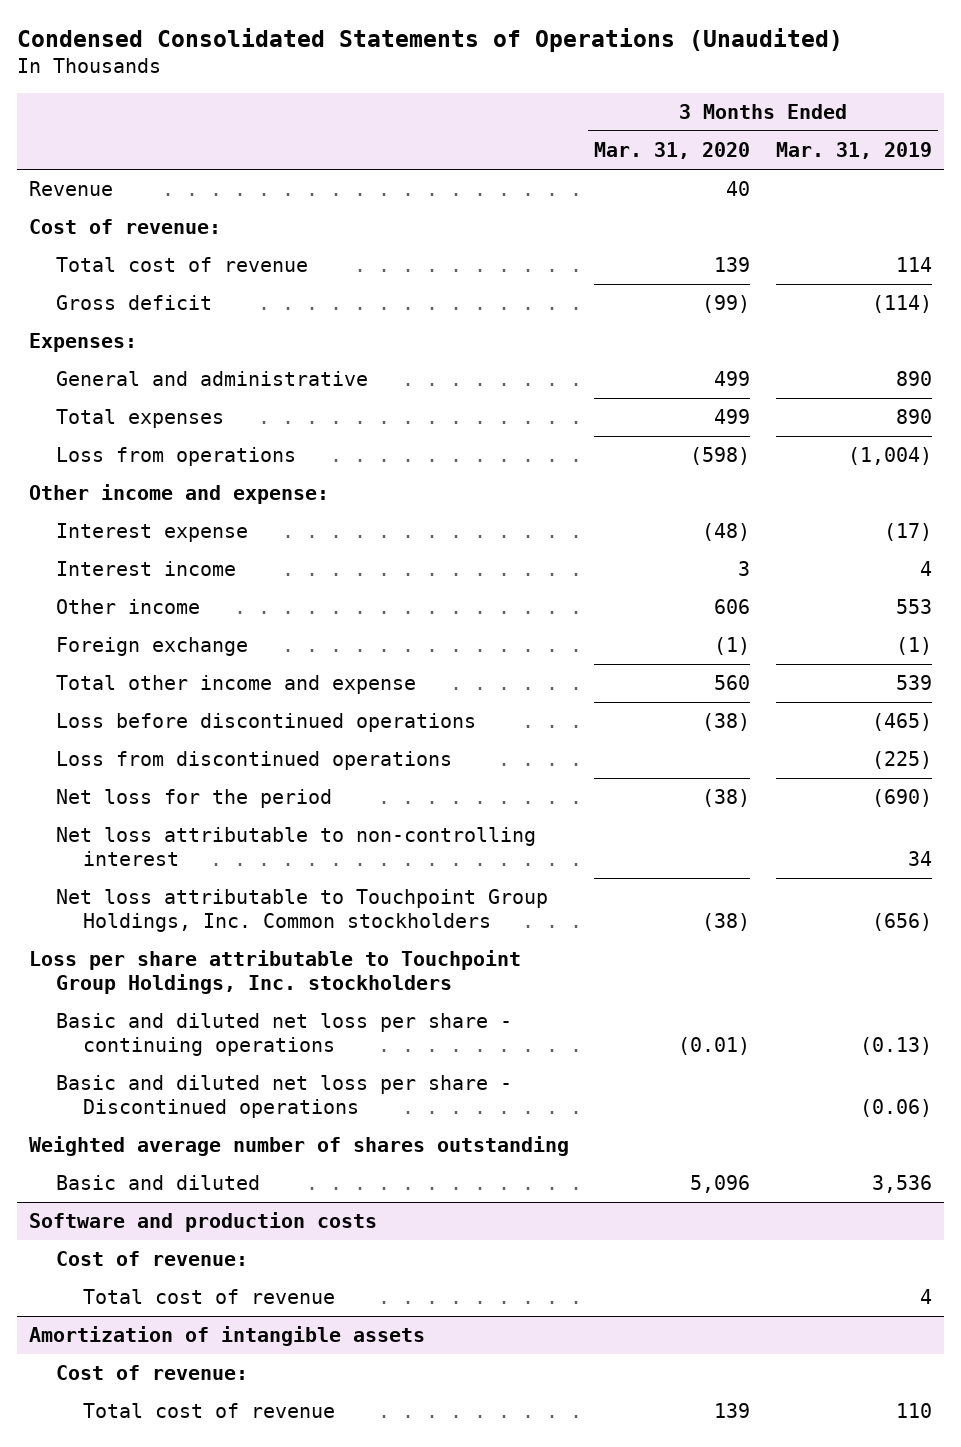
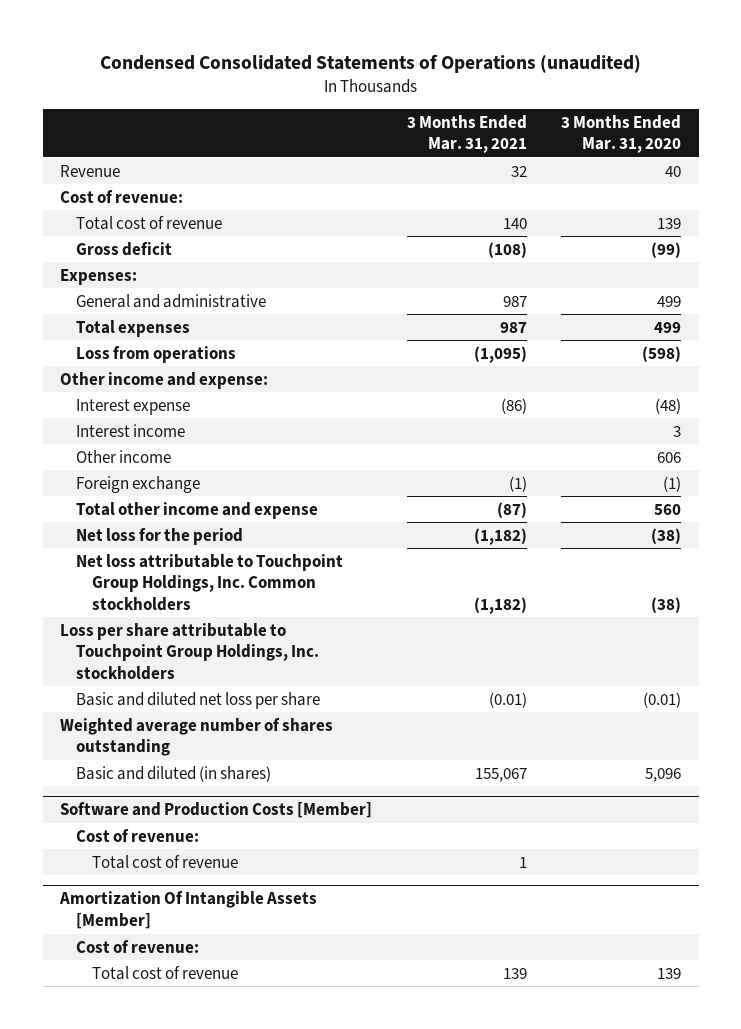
[16,27,843,52] Condensed Consolidated Statements of Operations (Unaudited) -> [99,53,641,73] Condensed Consolidated Statements of Operations (unaudited)
[775,142,932,160] Mar. 31, 2019 -> none
none -> [406,114,527,154] 3 Months Ended Mar. 31, 2021
[56,713,477,733] Loss before discontinued operations -> none
[56,751,453,771] Loss from discontinued operations -> none
[56,827,537,867] Net loss attributable to non-controlling interest -> none
[56,1075,513,1119] Basic and diluted net loss per share - Discontinued operations -> none
[56,1013,513,1057] Basic and diluted net loss per share - continuing operations -> [76,691,321,709] Basic and diluted net loss per share
[56,1175,261,1191] Basic and diluted -> [76,765,272,782] Basic and diluted (in shares)
[29,1212,378,1233] Software and production costs -> [59,802,372,819] Software and Production Costs [Member]
[29,1326,426,1347] Amortization of intangible assets -> [58,891,317,930] Amortization Of Intangible Assets [Member]

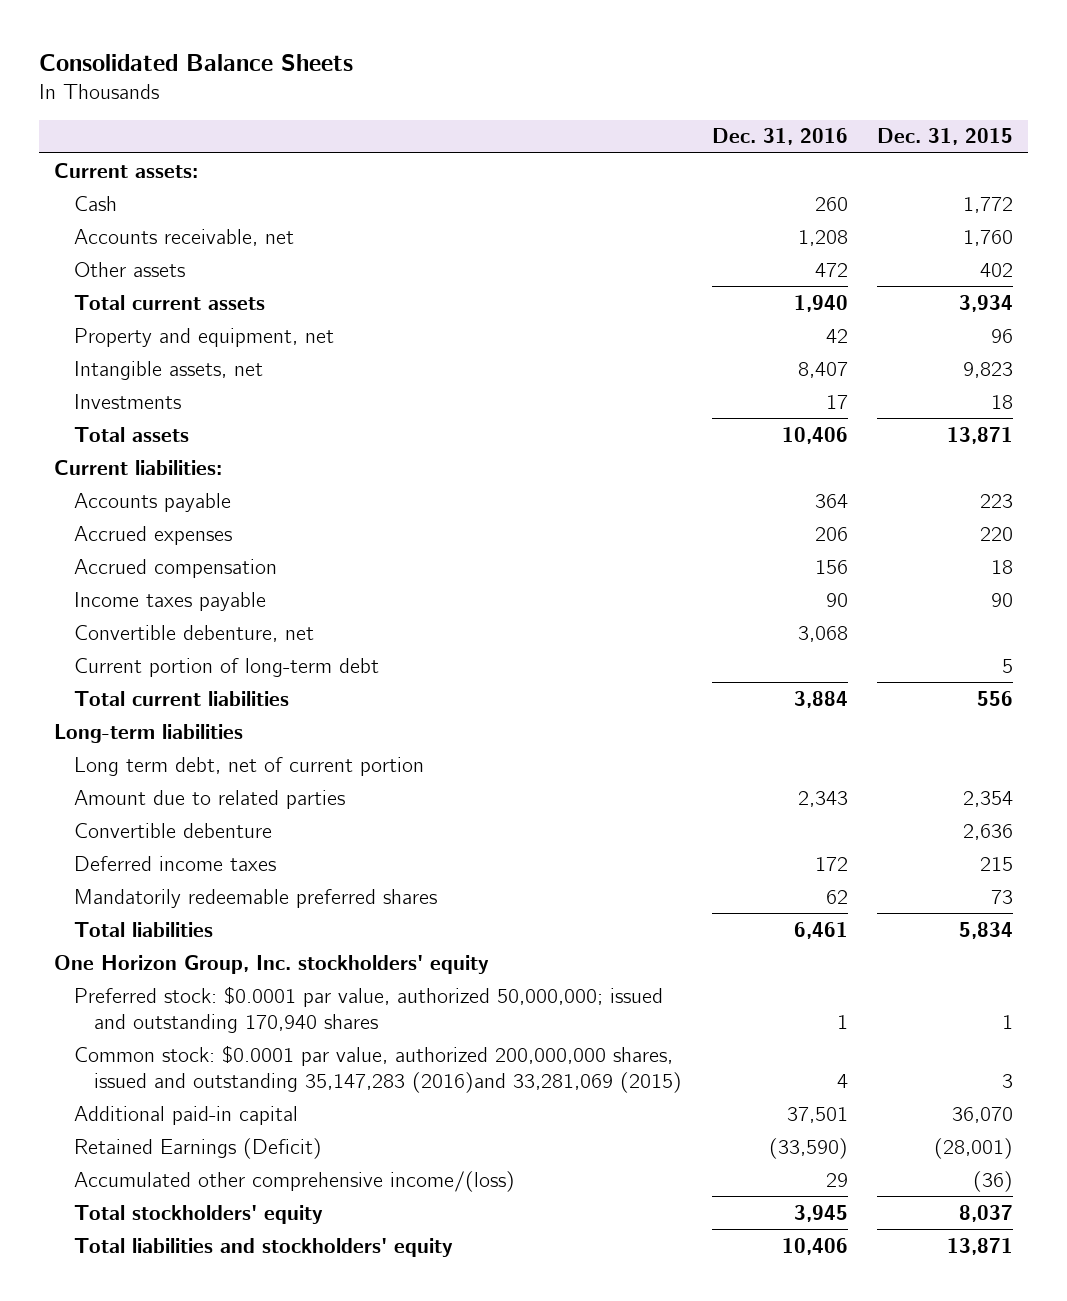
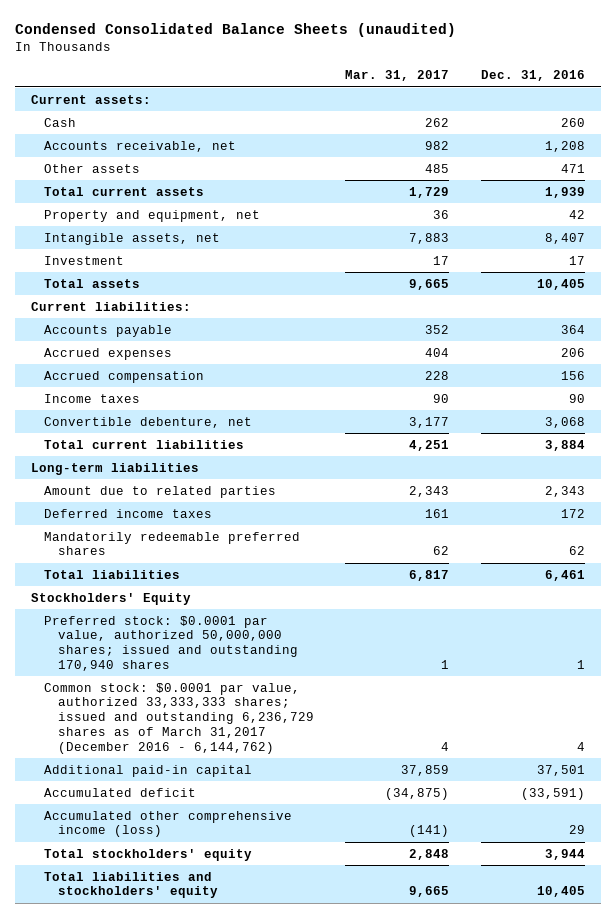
[39,54,354,72] Consolidated Balance Sheets -> [14,23,456,38] Condensed Consolidated Balance Sheets (unaudited)
[876,128,1013,146] Dec. 31, 2015 -> none
none -> [345,70,450,82] Mar. 31, 2017
[814,262,848,277] 472 -> [560,163,585,173] 471
[793,294,848,312] 1,940 -> [544,186,585,198] 1,939
[74,393,182,409] Investments -> [44,255,125,265] Investment
[781,426,848,444] 10,406 -> [536,278,585,290] 10,405
[74,591,267,611] Income taxes payable -> [44,393,141,403] Income taxes
[74,657,380,677] Current portion of long-term debt -> none
[74,756,425,776] Long term debt, net of current portion -> none
[74,822,273,838] Convertible debenture -> none
[53,954,489,974] One Horizon Group, Inc. stockholders' equity -> none
none -> [30,592,191,605] Stockholders' Equity
[74,985,664,1033] Preferred stock: $0.0001 par value, authorized 50,000,000; issued and outstanding 170,940 shares -> [44,615,298,672] Preferred stock: $0.0001 par value, authorized 50,000,000 shares; issued and outstanding 170,940 shares
[74,1044,683,1093] Common stock: $0.0001 par value, authorized 200,000,000 shares, issued and outstanding 35,147,283 (2016)and 33,281,069 (2015) -> [44,682,314,755] Common stock: $0.0001 par value, authorized 33,333,333 shares; issued and outstanding 6,236,729 shares as of March 31,2017 (December 2016 - 6,144,762)
[74,1137,323,1159] Retained Earnings (Deficit) -> [44,787,197,797] Accumulated deficit
[768,1137,848,1159] (33,590) -> [520,787,585,800] (33,591)
[74,1170,516,1192] Accumulated other comprehensive income/(loss) -> [44,810,293,838] Accumulated other comprehensive income (loss)
[793,1204,848,1222] 3,945 -> [544,848,585,860] 3,944
[781,1237,848,1255] 10,406 -> [536,886,585,898] 10,405

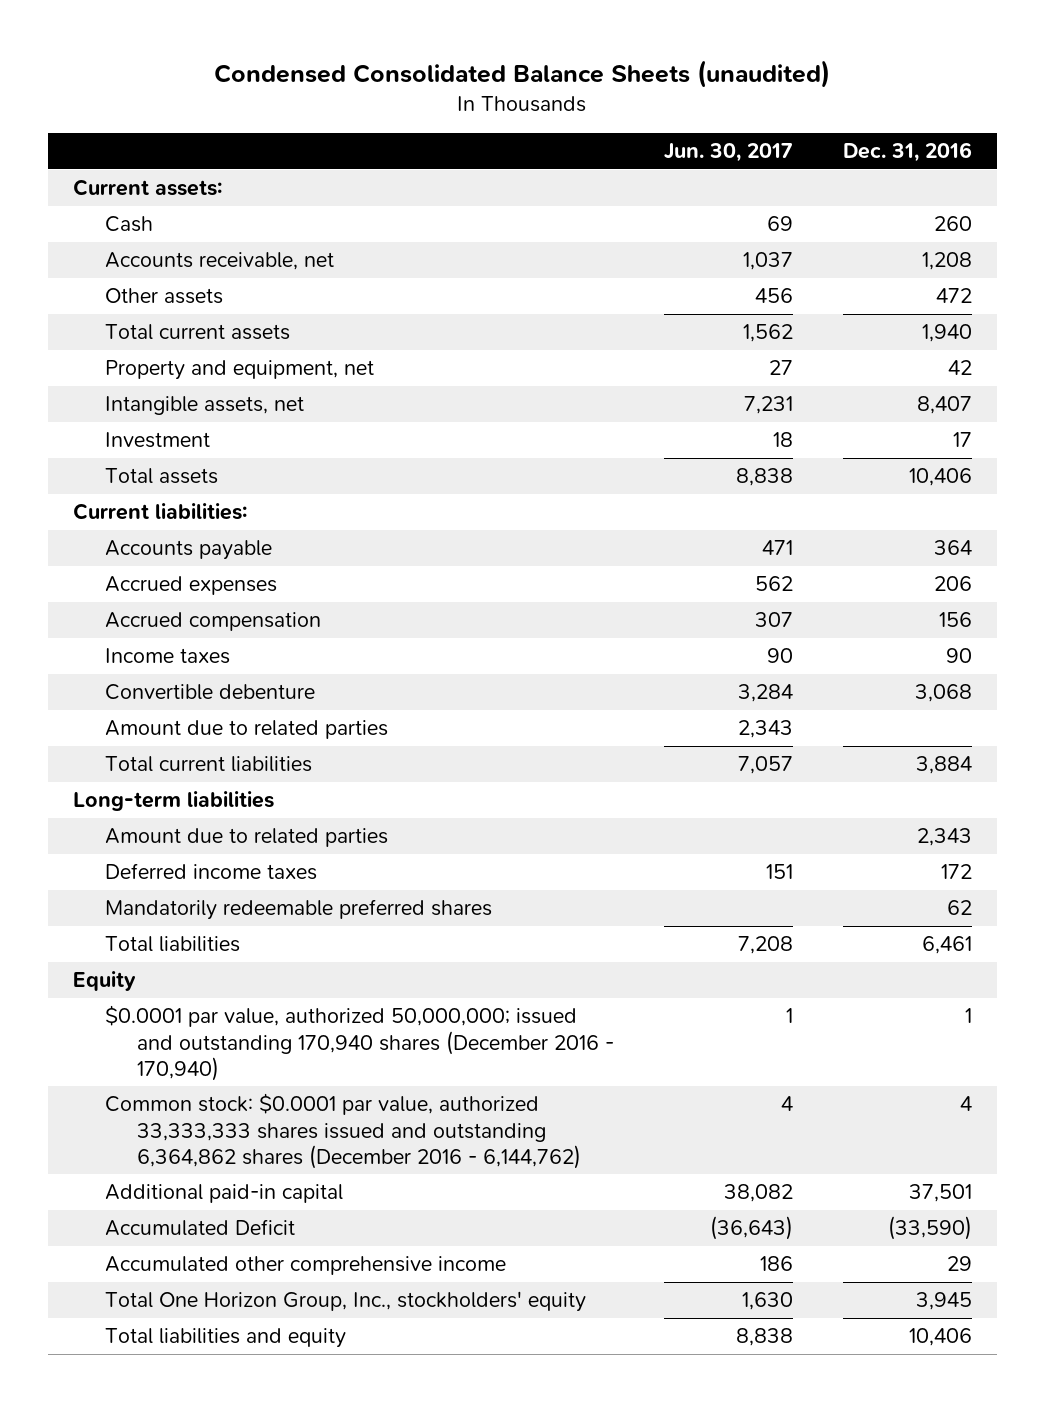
[345,70,450,82] Mar. 31, 2017 -> none
none -> [663,143,793,163] Jun. 30, 2017
[560,163,585,173] 471 -> [935,288,972,304] 472
[544,186,585,198] 1,939 -> [921,324,972,343] 1,940
[536,278,585,290] 10,405 -> [908,468,972,487] 10,406
[44,416,253,428] Convertible debenture, net -> [105,684,316,701] Convertible debenture
none -> [105,720,389,740] Amount due to related parties
[30,592,191,605] Stockholders' Equity -> [73,971,137,992] Equity
[44,615,298,672] Preferred stock: $0.0001 par value, authorized 50,000,000 shares; issued and outstanding 170,940 shares -> [105,1005,615,1081] $0.0001 par value, authorized 50,000,000; issued and outstanding 170,940 shares (December 2016 - 170,940)
[44,682,314,755] Common stock: $0.0001 par value, authorized 33,333,333 shares; issued and outstanding 6,236,729 shares as of March 31,2017 (December 2016 - 6,144,762) -> [105,1093,582,1169] Common stock: $0.0001 par value, authorized 33,333,333 shares issued and outstanding 6,364,862 shares (December 2016 - 6,144,762)
[44,787,197,797] Accumulated deficit -> [105,1219,296,1237] Accumulated Deficit
[520,787,585,800] (33,591) -> [887,1216,972,1241] (33,590)
[44,810,293,838] Accumulated other comprehensive income (loss) -> [105,1256,507,1276] Accumulated other comprehensive income
[44,848,253,861] Total stockholders' equity -> [105,1291,587,1313] Total One Horizon Group, Inc., stockholders' equity
[544,848,585,860] 3,944 -> [915,1292,972,1311] 3,945
[44,871,218,899] Total liabilities and stockholders' equity -> [105,1328,347,1349] Total liabilities and equity
[536,886,585,898] 10,405 -> [908,1328,972,1347] 10,406

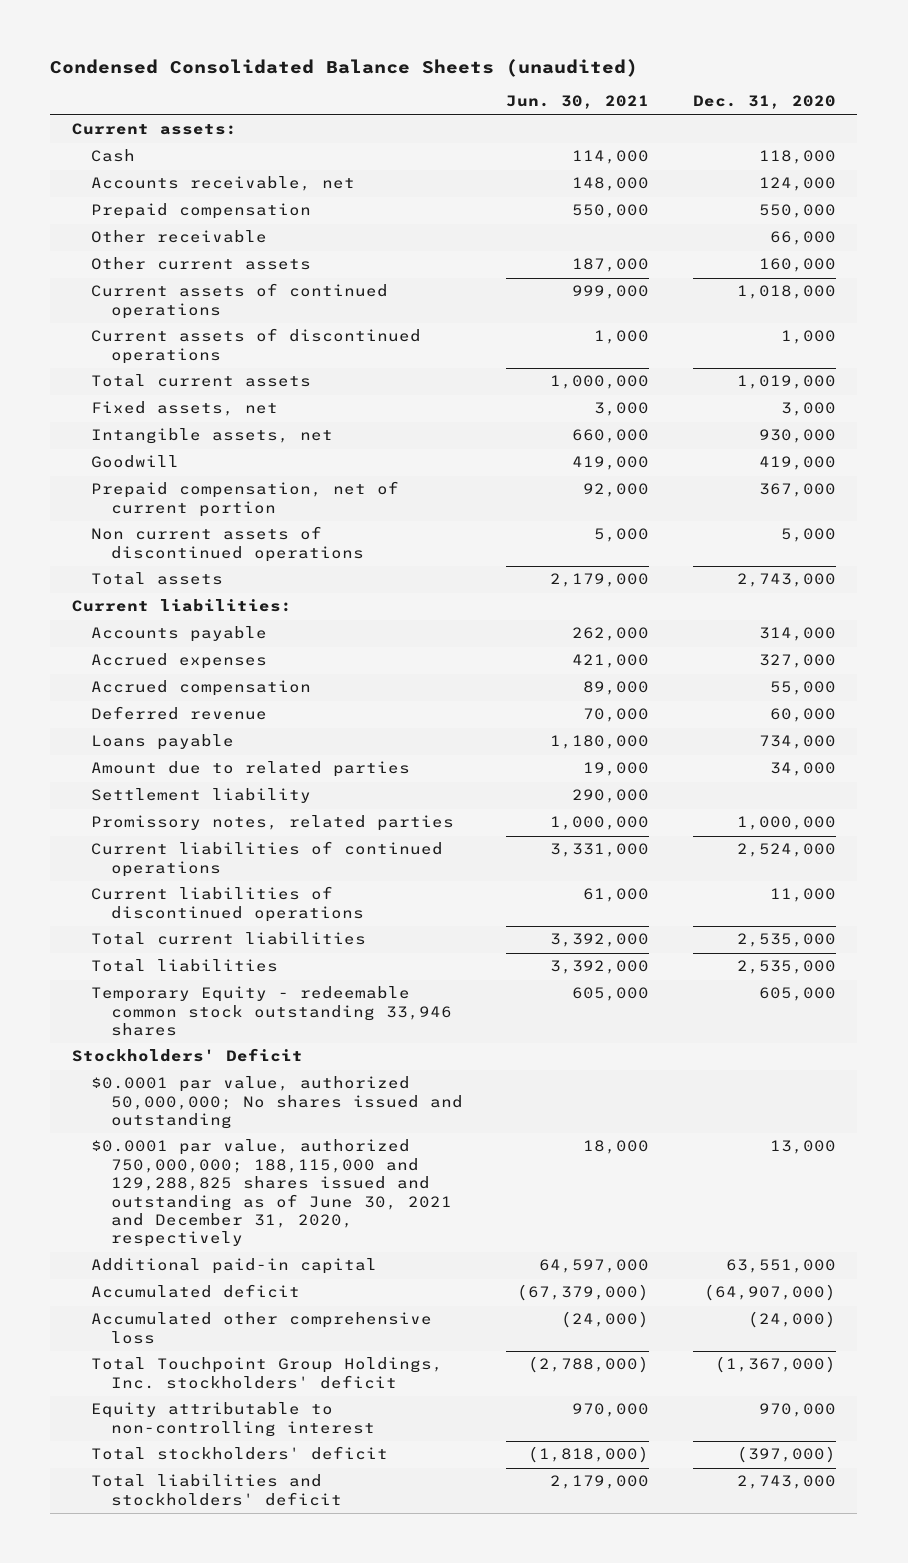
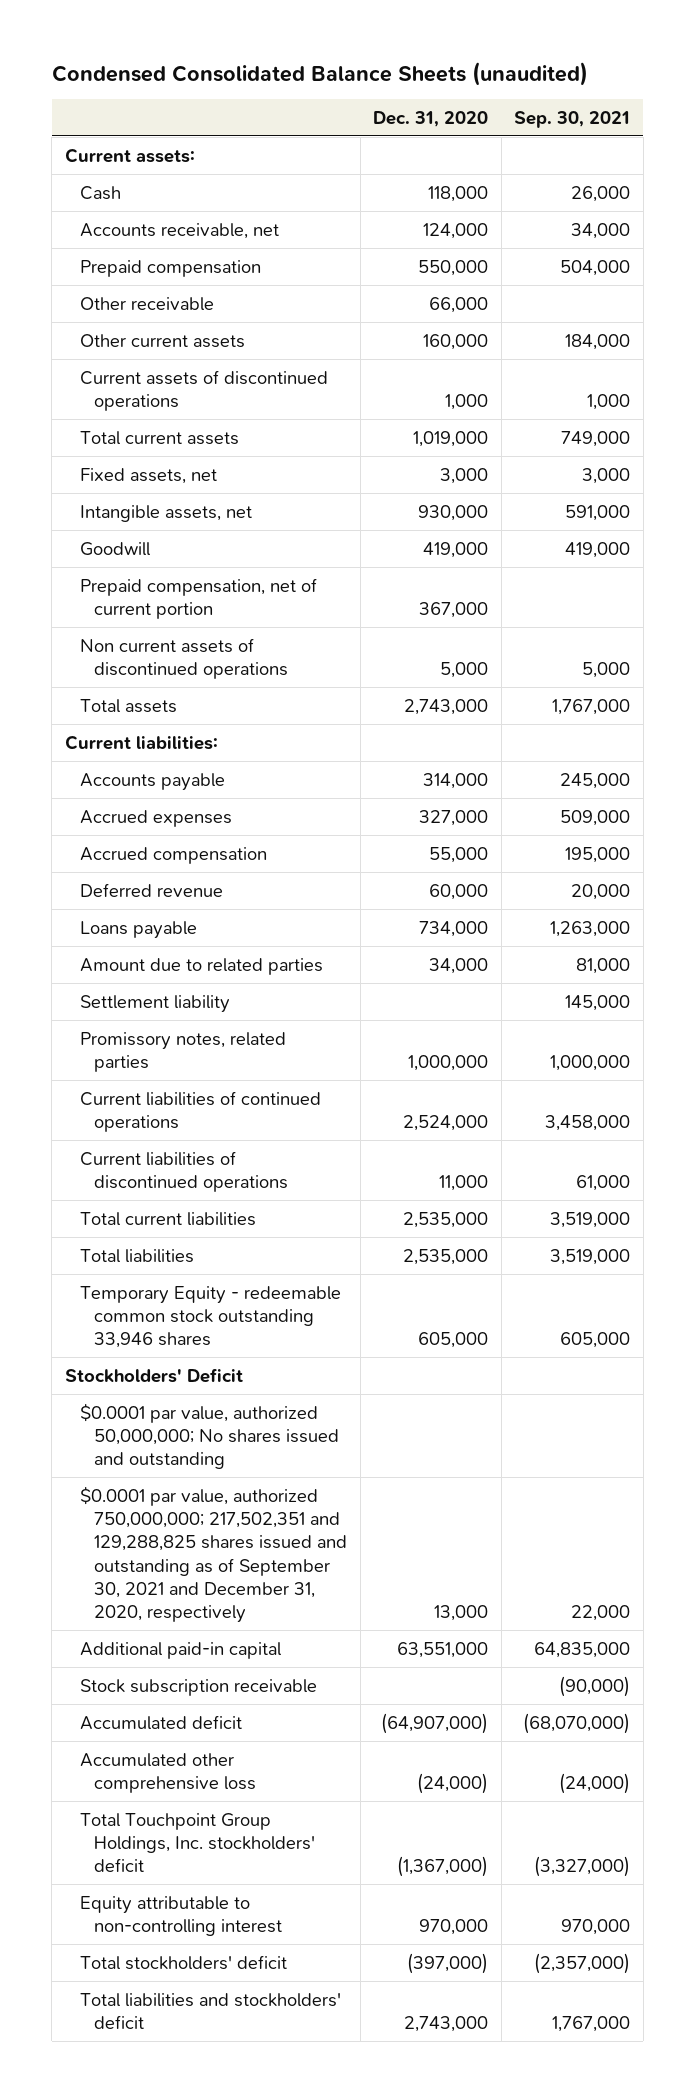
[506,95,650,110] Jun. 30, 2021 -> none
none -> [514,110,631,128] Sep. 30, 2021
[91,283,389,319] Current assets of continued operations -> none
[91,1139,453,1248] $0.0001 par value, authorized 750,000,000; 188,115,000 and 129,288,825 shares issued and outstanding as of June 30, 2021 and December 31, 2020, respectively -> [79,1485,348,1624] $0.0001 par value, authorized 750,000,000; 217,502,351 and 129,288,825 shares issued and outstanding as of September 30, 2021 and December 31, 2020, respectively
none -> [79,1678,317,1696] Stock subscription receivable

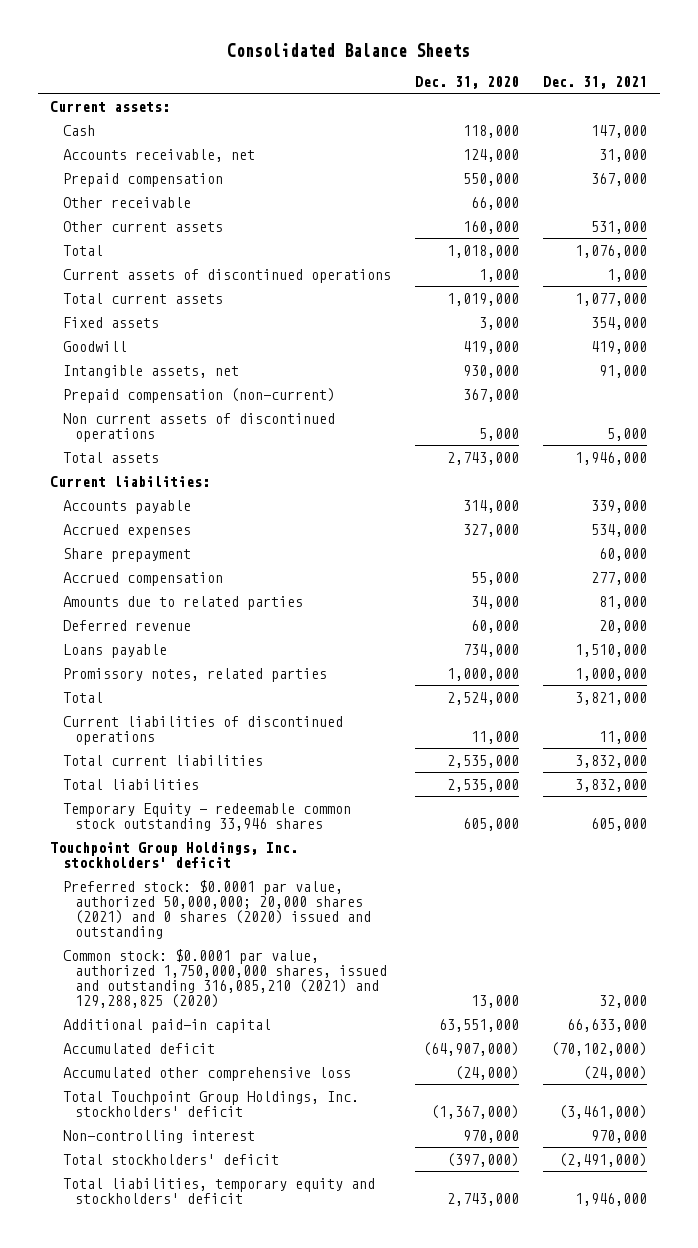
[51,61,588,86] Condensed Consolidated Balance Sheets (unaudited) -> [226,42,470,57] Consolidated Balance Sheets
[514,110,631,128] Sep. 30, 2021 -> none
none -> [543,75,648,89] Dec. 31, 2021
none -> [62,244,103,256] Total
[79,467,217,484] Fixed assets, net -> [62,316,159,328] Fixed assets
[79,504,252,522] Intangible assets, net -> [62,364,239,378] Intangible assets, net
[79,577,317,620] Prepaid compensation, net of current portion -> [62,387,335,403] Prepaid compensation (non-current)
none -> [62,547,191,562] Share prepayment
none -> [62,595,303,610] Amounts due to related parties
[79,957,323,975] Amount due to related parties -> none
[79,994,230,1013] Settlement liability -> none
[79,1090,321,1133] Current liabilities of continued operations -> [62,691,103,703] Total
[64,1367,243,1383] Stockholders' Deficit -> none
none -> [50,841,299,868] Touchpoint Group Holdings, Inc. stockholders' deficit
[79,1402,340,1470] $0.0001 par value, authorized 50,000,000; No shares issued and outstanding -> [62,879,371,939] Preferred stock: $0.0001 par value, authorized 50,000,000; 20,000 shares (2021) and 0 shares (2020) issued and outstanding
[79,1485,348,1624] $0.0001 par value, authorized 750,000,000; 217,502,351 and 129,288,825 shares issued and outstanding as of September 30, 2021 and December 31, 2020, respectively -> [62,948,387,1008] Common stock: $0.0001 par value, authorized 1,750,000,000 shares, issued and outstanding 316,085,210 (2021) and 129,288,825 (2020)
[79,1678,317,1696] Stock subscription receivable -> none
[79,1895,283,1937] Equity attributable to non-controlling interest -> [62,1129,255,1143] Non-controlling interest
[79,1992,341,2030] Total liabilities and stockholders' deficit -> [62,1177,375,1204] Total liabilities, temporary equity and stockholders' deficit

